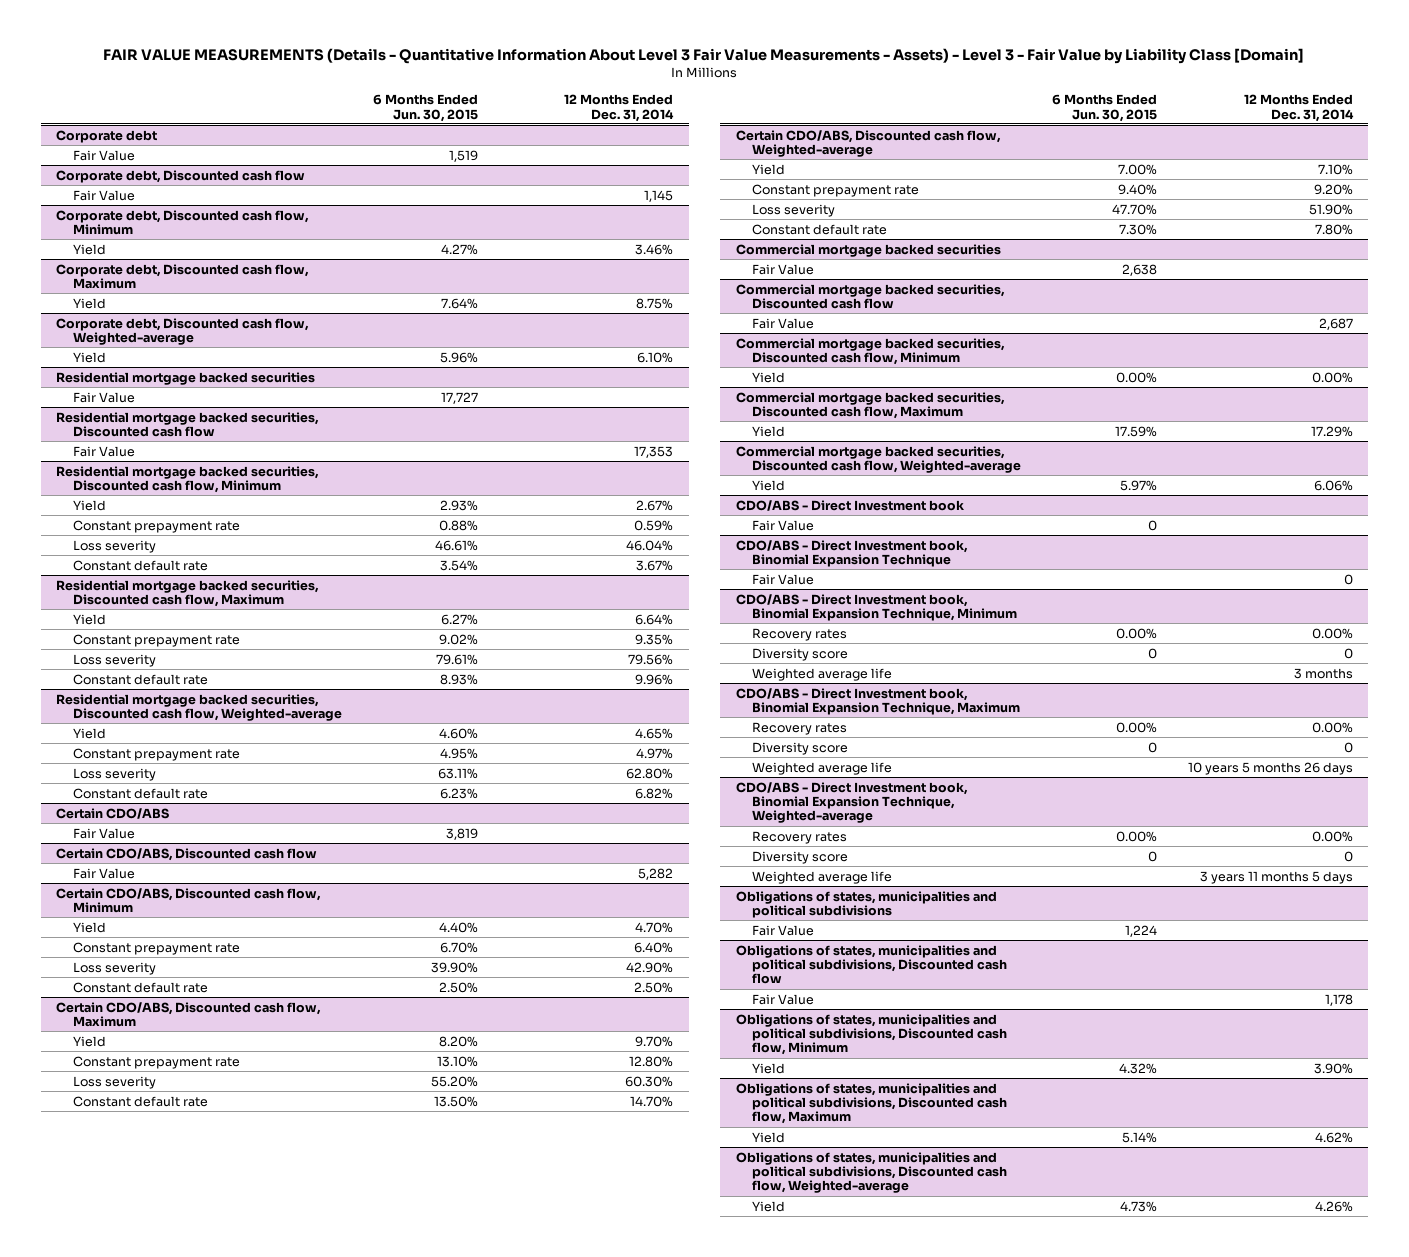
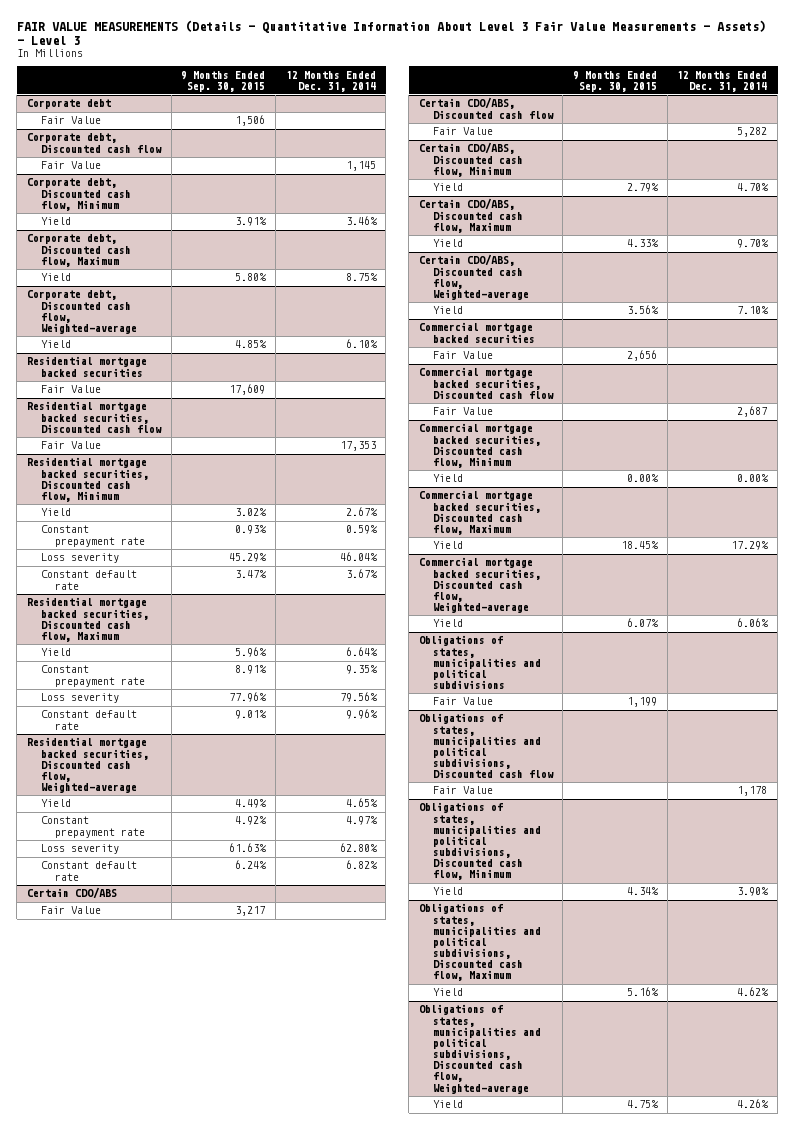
[103,48,1305,65] FAIR VALUE MEASUREMENTS (Details - Quantitative Information About Level 3 Fair Value Measurements - Assets) - Level 3 - Fair Value by Liability Class [Domain] -> [16,19,766,45] FAIR VALUE MEASUREMENTS (Details - Quantitative Information About Level 3 Fair Value Measurements - Assets) - Level 3
[372,94,478,122] 6 Months Ended Jun. 30, 2015 -> none
none -> [181,70,266,92] 9 Months Ended Sep. 30, 2015
[72,941,240,955] Constant prepayment rate -> none
[72,961,156,975] Loss severity -> none
[72,981,208,993] Constant default rate -> none
[72,1055,240,1069] Constant prepayment rate -> none
[72,1075,156,1089] Loss severity -> none
[72,1095,208,1107] Constant default rate -> none
[752,183,920,197] Constant prepayment rate -> none
[752,203,836,217] Loss severity -> none
[752,223,888,235] Constant default rate -> none
[735,499,964,511] CDO/ABS - Direct Investment book -> none
[752,519,815,531] Fair Value -> none
[735,539,968,567] CDO/ABS - Direct Investment book, Binomial Expansion Technique -> none
[752,573,815,585] Fair Value -> none
[735,593,1018,621] CDO/ABS - Direct Investment book, Binomial Expansion Technique, Minimum -> none
[752,627,848,641] Recovery rates -> none
[752,647,849,661] Diversity score -> none
[752,667,893,681] Weighted average life -> none
[735,687,1021,715] CDO/ABS - Direct Investment book, Binomial Expansion Technique, Maximum -> none
[752,721,848,735] Recovery rates -> none
[752,741,849,755] Diversity score -> none
[752,761,893,775] Weighted average life -> none
[735,781,968,824] CDO/ABS - Direct Investment book, Binomial Expansion Technique, Weighted-average -> none
[752,830,848,844] Recovery rates -> none
[752,850,849,864] Diversity score -> none
[752,870,893,884] Weighted average life -> none

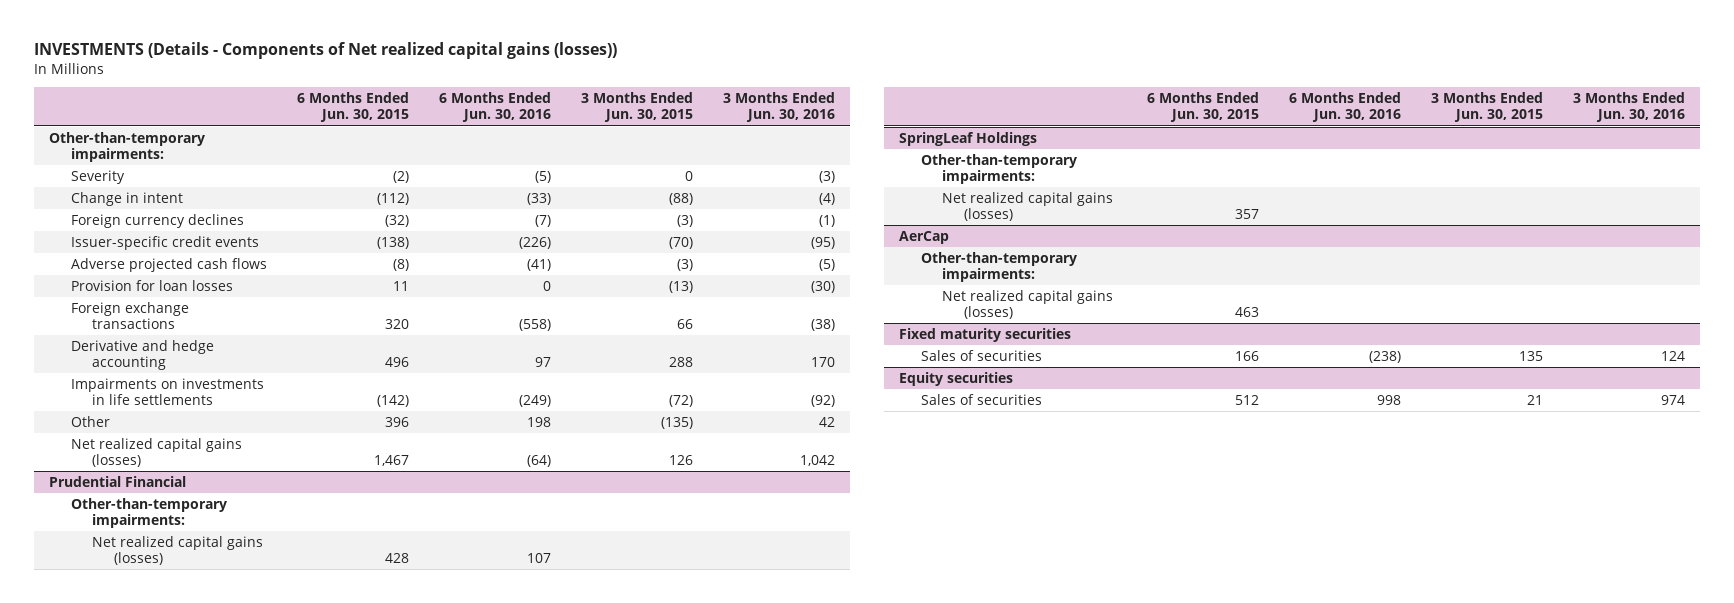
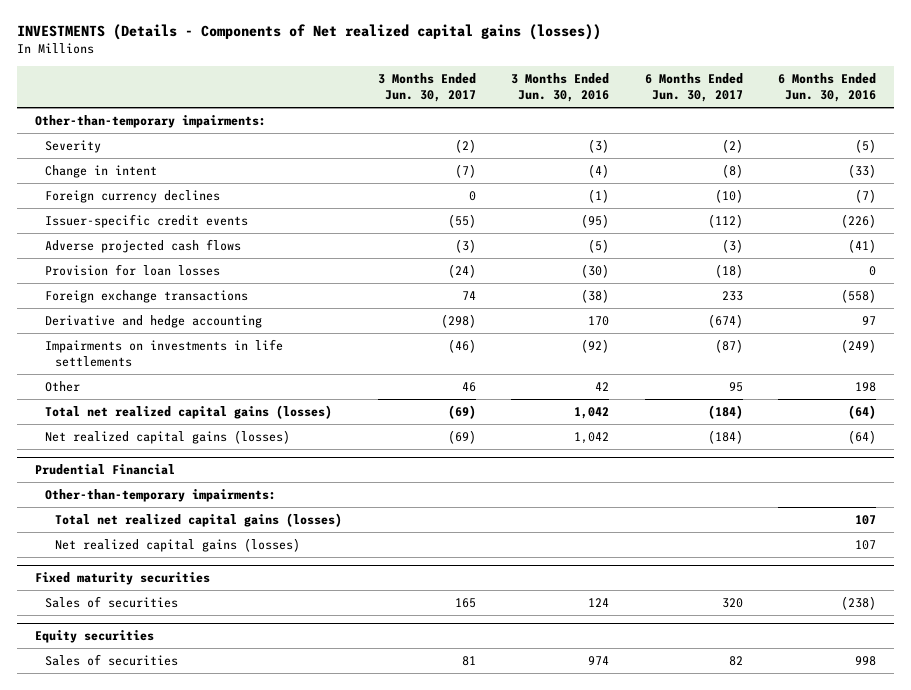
[296,92,409,123] 6 Months Ended Jun. 30, 2015 -> none
[580,92,693,123] 3 Months Ended Jun. 30, 2015 -> none
none -> [377,72,476,102] 3 Months Ended Jun. 30, 2017
none -> [644,72,743,102] 6 Months Ended Jun. 30, 2017
none -> [44,404,332,419] Total net realized capital gains (losses)
none -> [54,512,342,527] Total net realized capital gains (losses)
[898,131,1037,146] SpringLeaf Holdings -> none
[920,153,1077,185] Other-than-temporary impairments: -> none
[942,191,1114,222] Net realized capital gains (losses) -> none
[898,230,949,244] AerCap -> none
[920,251,1077,283] Other-than-temporary impairments: -> none
[942,289,1114,320] Net realized capital gains (losses) -> none

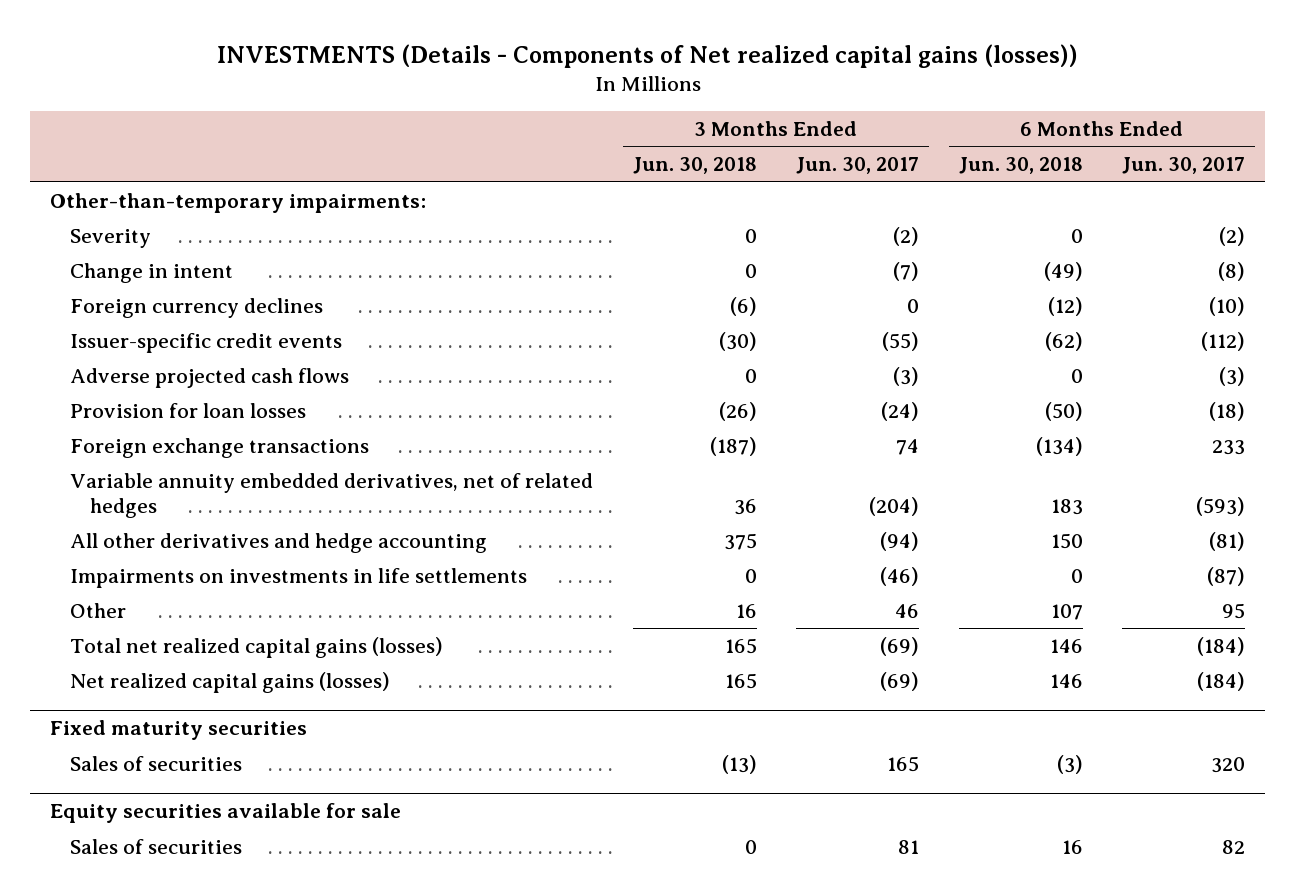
[511,72,610,102] 3 Months Ended Jun. 30, 2016 -> none
[778,72,877,102] 6 Months Ended Jun. 30, 2016 -> none
none -> [632,157,757,175] Jun. 30, 2018
none -> [958,157,1083,175] Jun. 30, 2018
none -> [70,472,594,518] Variable annuity embedded derivatives, net of related hedges
[44,314,262,328] Derivative and hedge accounting -> [70,532,488,553] All other derivatives and hedge accounting
[440,313,476,328] (298) -> [880,531,920,551] (94)
[707,313,743,328] (674) -> [1209,531,1246,551] (81)
[34,463,175,475] Prudential Financial -> none
[44,488,276,502] Other-than-temporary impairments: -> none
[54,512,342,527] Total net realized capital gains (losses) -> none
[54,537,300,552] Net realized capital gains (losses) -> none
[34,629,154,643] Equity securities -> [50,803,402,824] Equity securities available for sale

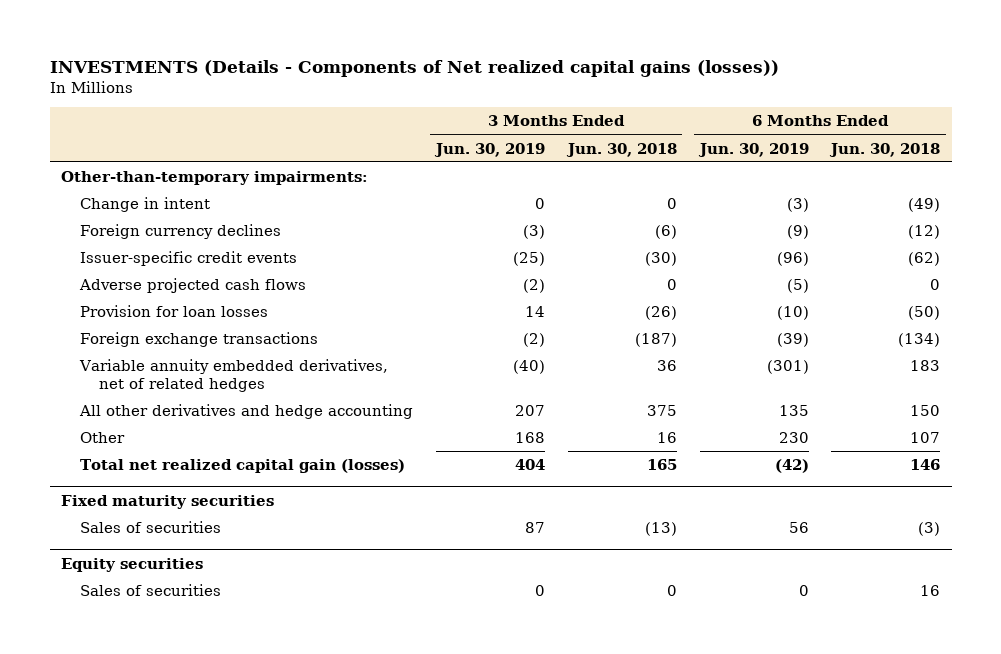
[796,157,920,175] Jun. 30, 2017 -> none
[1122,157,1246,175] Jun. 30, 2017 -> none
none -> [433,142,545,157] Jun. 30, 2019
none -> [697,142,809,157] Jun. 30, 2019
[70,228,152,248] Severity -> none
[70,567,528,588] Impairments on investments in life settlements -> none
[70,671,391,693] Net realized capital gains (losses) -> none
[70,636,444,658] Total net realized capital gains (losses) -> [80,459,406,474] Total net realized capital gain (losses)
[50,803,402,824] Equity securities available for sale -> [61,557,204,572] Equity securities

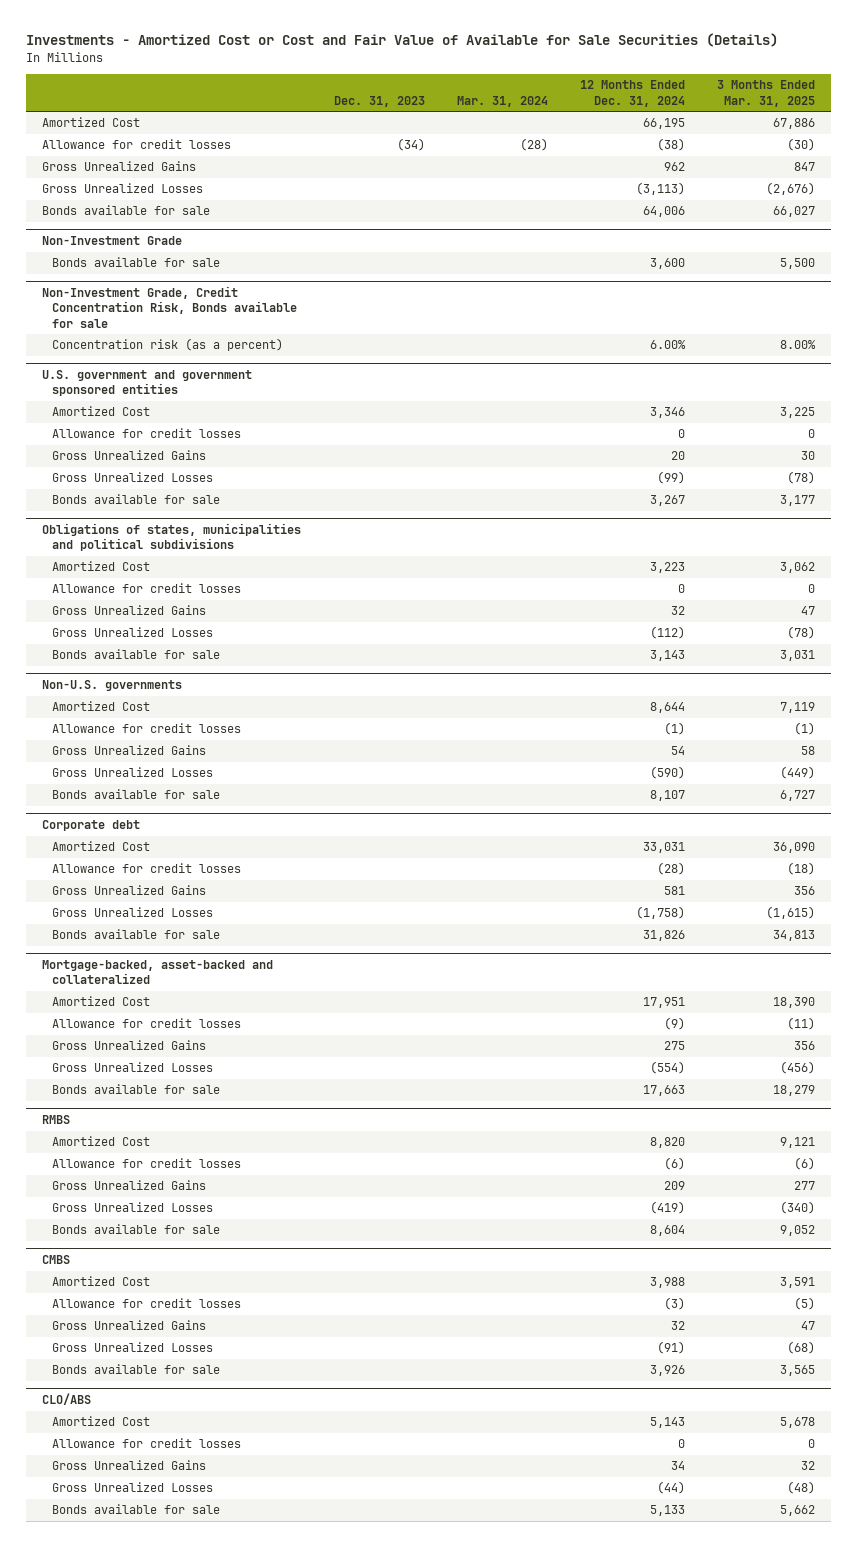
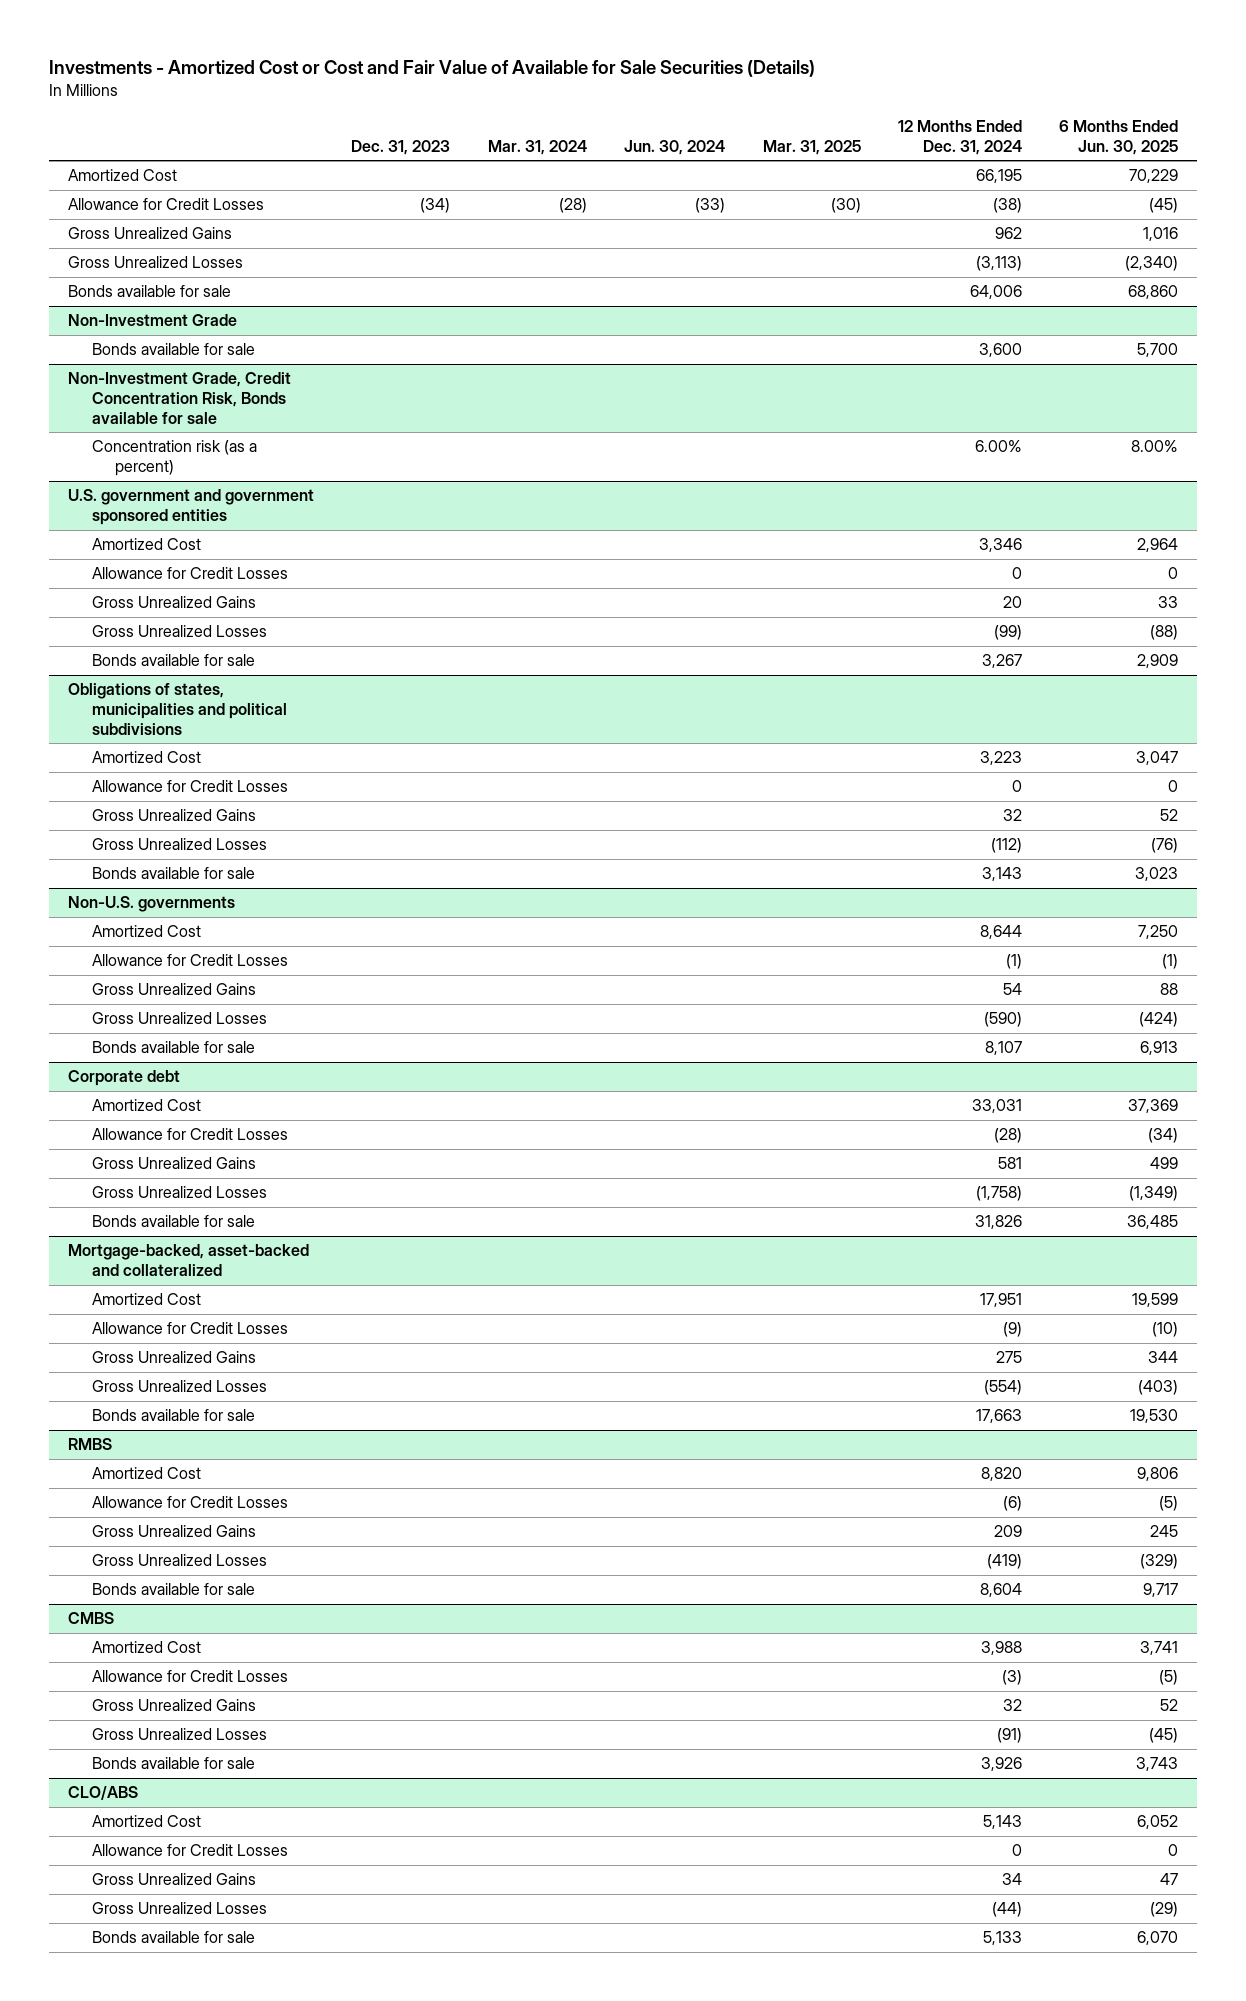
[717,80,816,107] 3 Months Ended Mar. 31, 2025 -> none
none -> [624,139,726,155] Jun. 30, 2024
none -> [762,139,861,155] Mar. 31, 2025
none -> [1059,119,1179,155] 6 Months Ended Jun. 30, 2025
[42,139,232,150] Allowance for credit losses -> [68,198,265,211] Allowance for Credit Losses
[52,428,242,439] Allowance for credit losses -> [91,567,288,580] Allowance for Credit Losses
[52,583,242,594] Allowance for credit losses -> [91,780,288,793] Allowance for Credit Losses
[52,723,242,734] Allowance for credit losses -> [91,954,288,967] Allowance for Credit Losses
[52,863,242,874] Allowance for credit losses -> [91,1128,288,1141] Allowance for Credit Losses
[52,1018,242,1029] Allowance for credit losses -> [91,1322,288,1335] Allowance for Credit Losses
[52,1158,242,1169] Allowance for credit losses -> [91,1496,288,1509] Allowance for Credit Losses
[52,1298,242,1309] Allowance for credit losses -> [91,1670,288,1683] Allowance for Credit Losses
[52,1438,242,1449] Allowance for credit losses -> [91,1844,288,1857] Allowance for Credit Losses

